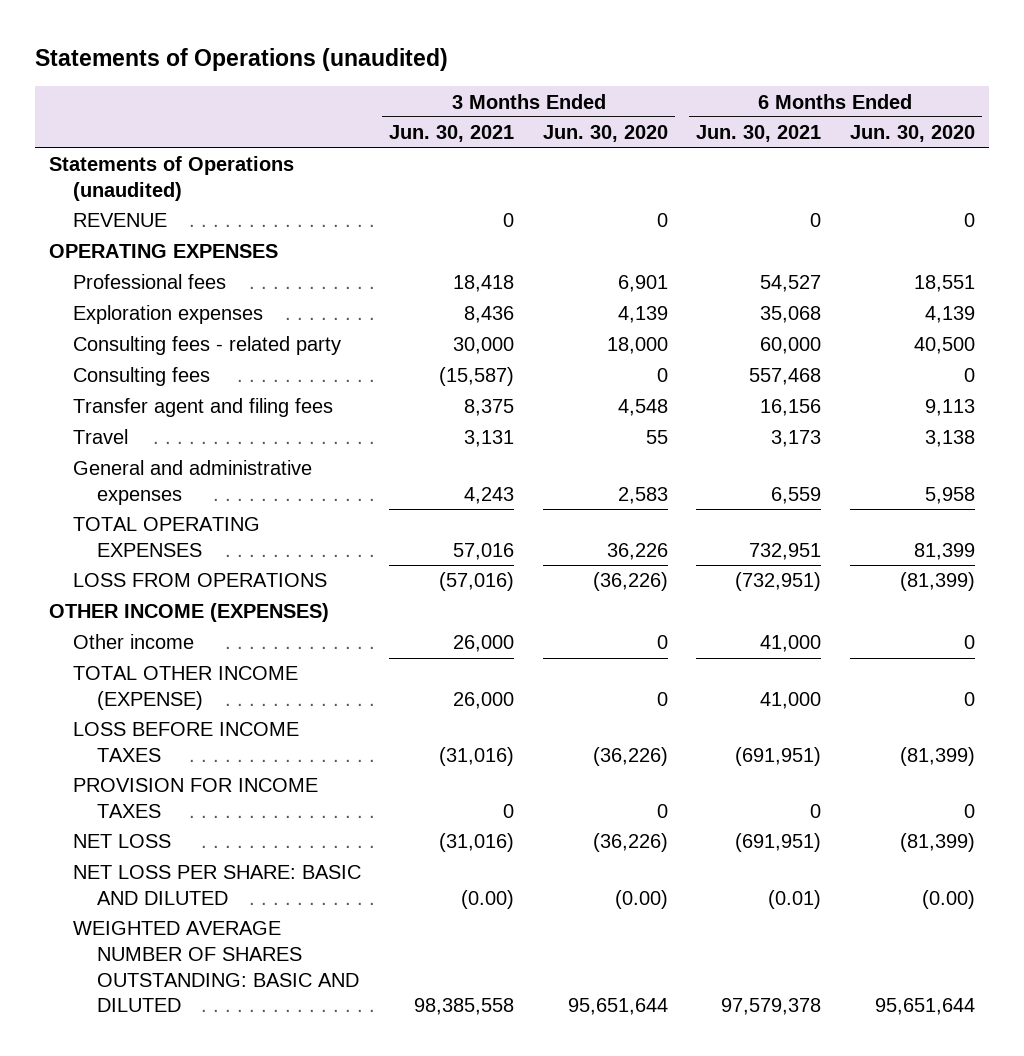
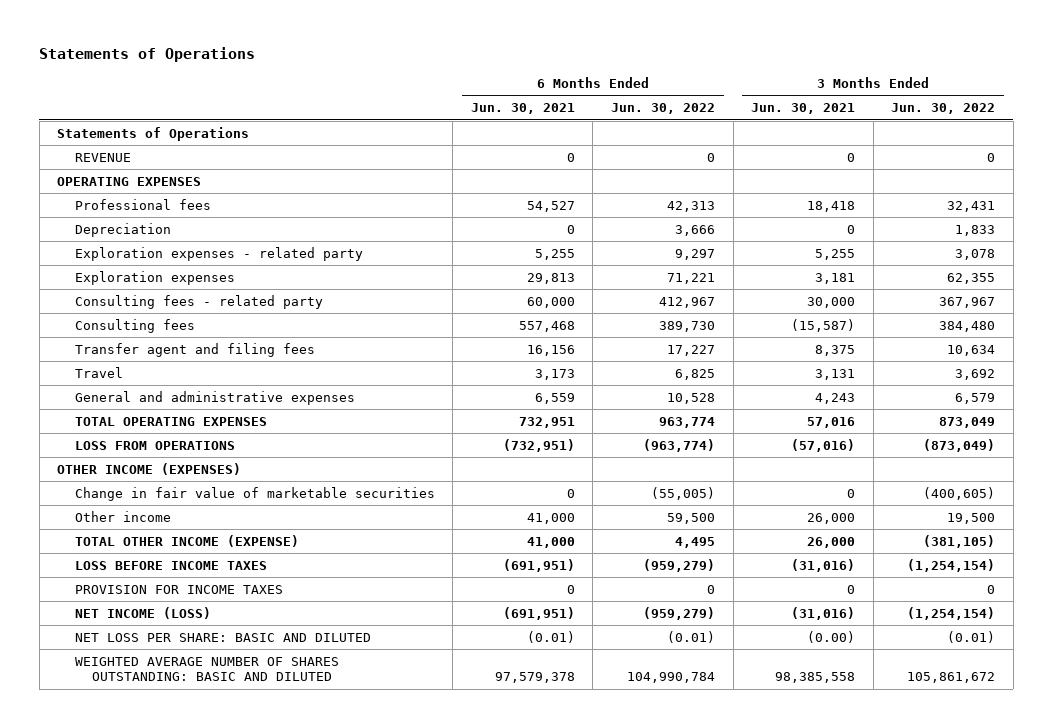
[34,48,448,72] Statements of Operations (unaudited) -> [39,46,256,62] Statements of Operations
[542,125,668,143] Jun. 30, 2020 -> none
[849,125,975,143] Jun. 30, 2020 -> none
none -> [611,103,716,115] Jun. 30, 2022
none -> [891,103,996,115] Jun. 30, 2022
[48,156,294,202] Statements of Operations (unaudited) -> [57,126,250,141] Statements of Operations
none -> [74,222,171,237] Depreciation
none -> [74,246,363,261] Exploration expenses - related party
[464,306,515,324] 8,436 -> [815,272,856,284] 3,181
[760,306,822,324] 35,068 -> [526,272,575,284] 29,813
none -> [74,486,435,501] Change in fair value of marketable securities
[72,834,171,849] NET LOSS -> [74,606,211,619] NET INCOME (LOSS)

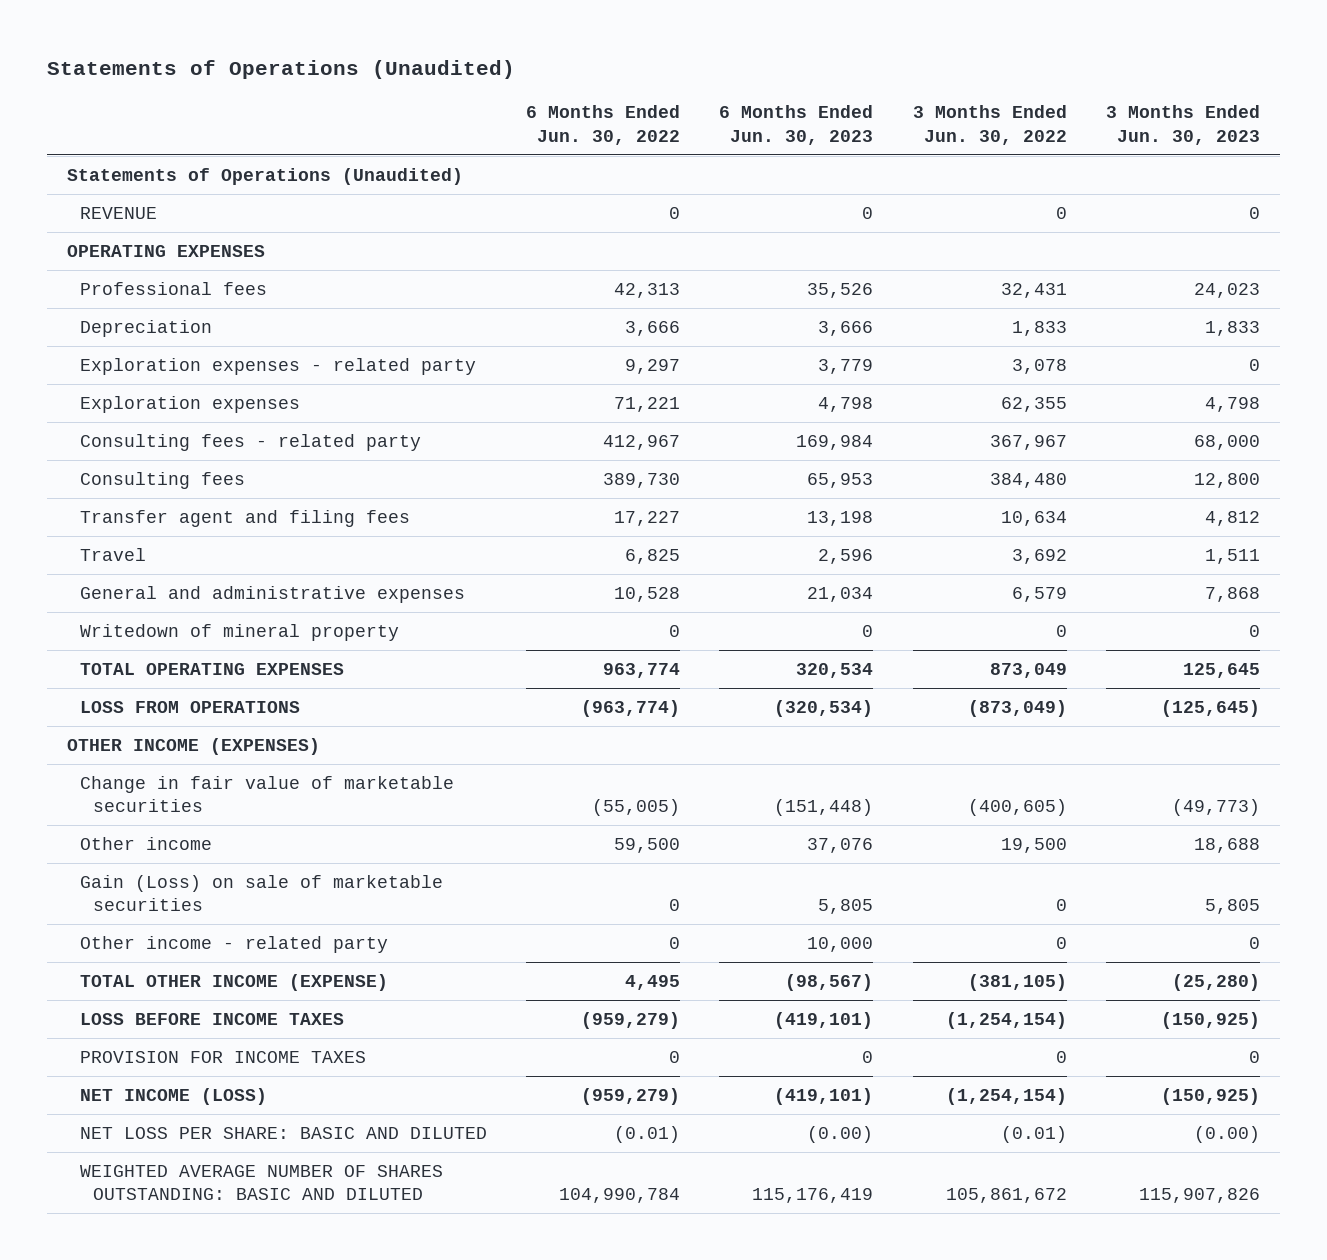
[39,46,256,62] Statements of Operations -> [46,60,515,80] Statements of Operations (Unaudited)
[470,103,575,115] Jun. 30, 2021 -> none
[751,103,856,115] Jun. 30, 2021 -> none
none -> [719,105,874,145] 6 Months Ended Jun. 30, 2023
none -> [1106,105,1261,145] 3 Months Ended Jun. 30, 2023
[57,126,250,141] Statements of Operations -> [66,167,463,185] Statements of Operations (Unaudited)
none -> [79,623,399,641] Writedown of mineral property
none -> [79,874,443,912] Gain (Loss) on sale of marketable securities
none -> [79,935,388,953] Other income - related party

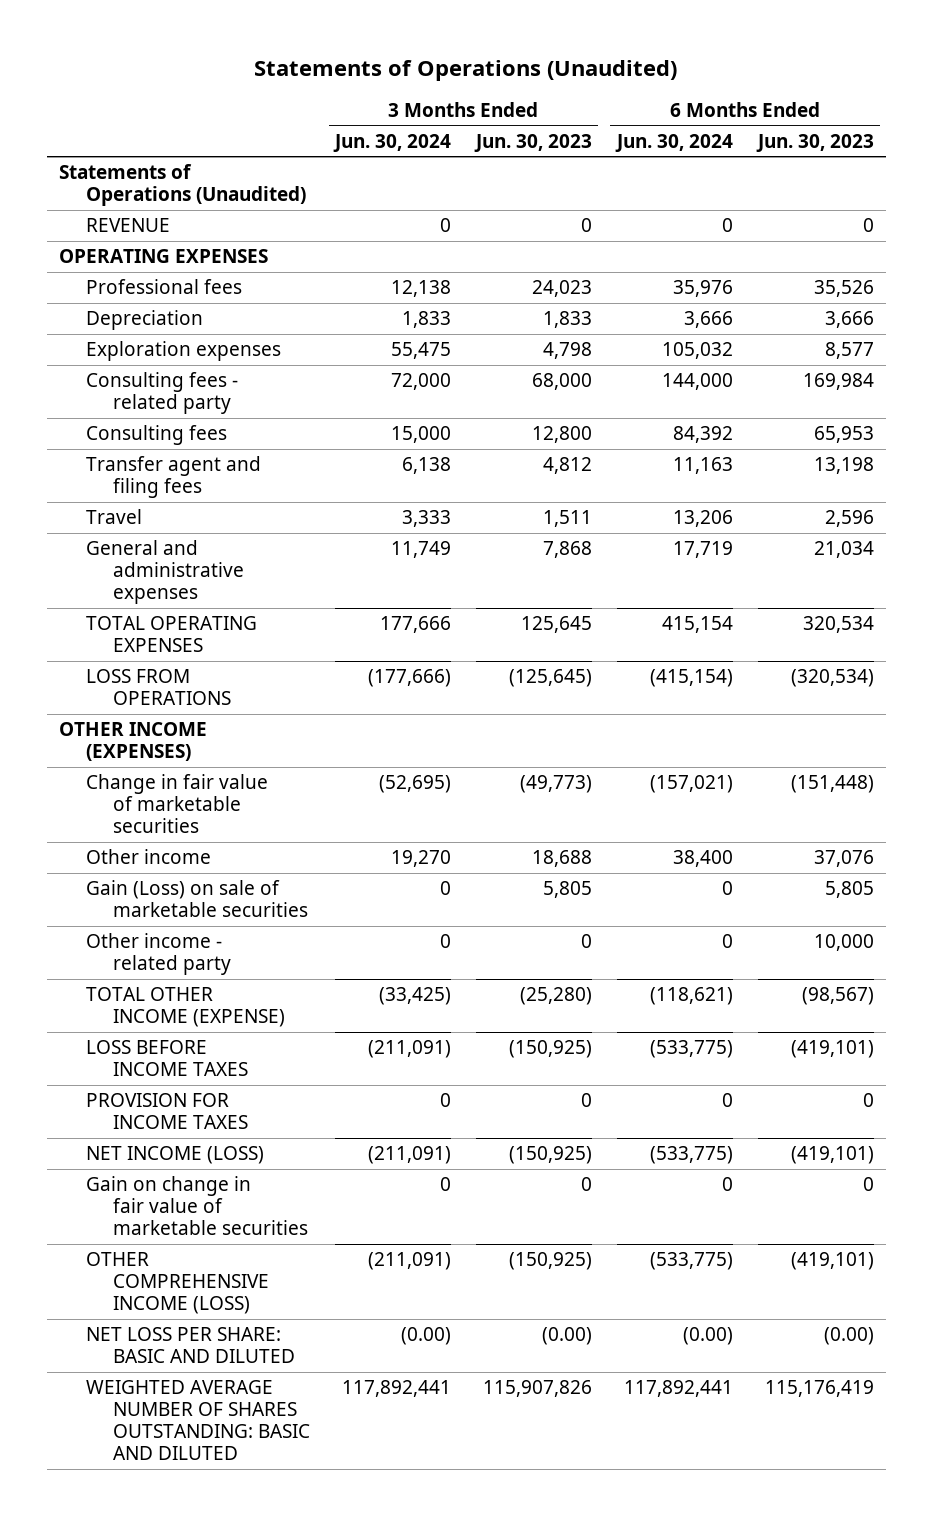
[525,105,680,145] 6 Months Ended Jun. 30, 2022 -> none
[912,105,1067,145] 3 Months Ended Jun. 30, 2022 -> none
none -> [332,133,451,152] Jun. 30, 2024
none -> [614,133,733,152] Jun. 30, 2024
[79,357,476,375] Exploration expenses - related party -> none
[818,396,874,412] 4,798 -> [824,342,874,360] 8,577
[79,623,399,641] Writedown of mineral property -> none
none -> [86,1176,308,1236] Gain on change in fair value of marketable securities
none -> [86,1252,269,1315] OTHER COMPREHENSIVE INCOME (LOSS)

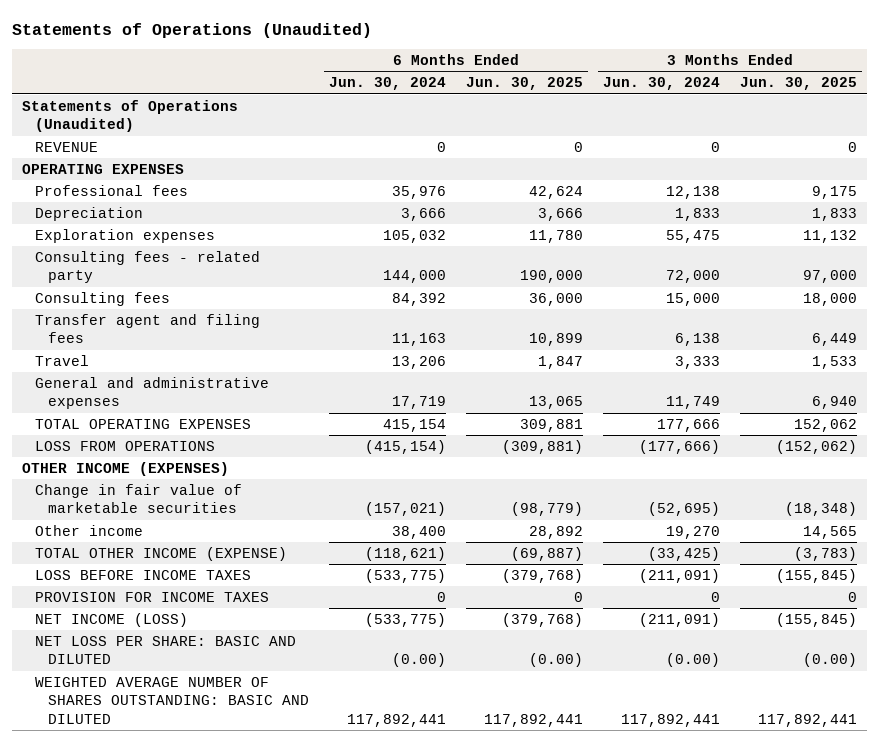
[473,133,592,152] Jun. 30, 2023 -> none
[755,133,874,152] Jun. 30, 2023 -> none
none -> [466,77,584,91] Jun. 30, 2025
none -> [740,77,858,91] Jun. 30, 2025
[86,880,308,918] Gain (Loss) on sale of marketable securities -> none
[86,933,231,976] Other income - related party -> none
[86,1176,308,1236] Gain on change in fair value of marketable securities -> none
[86,1252,269,1315] OTHER COMPREHENSIVE INCOME (LOSS) -> none

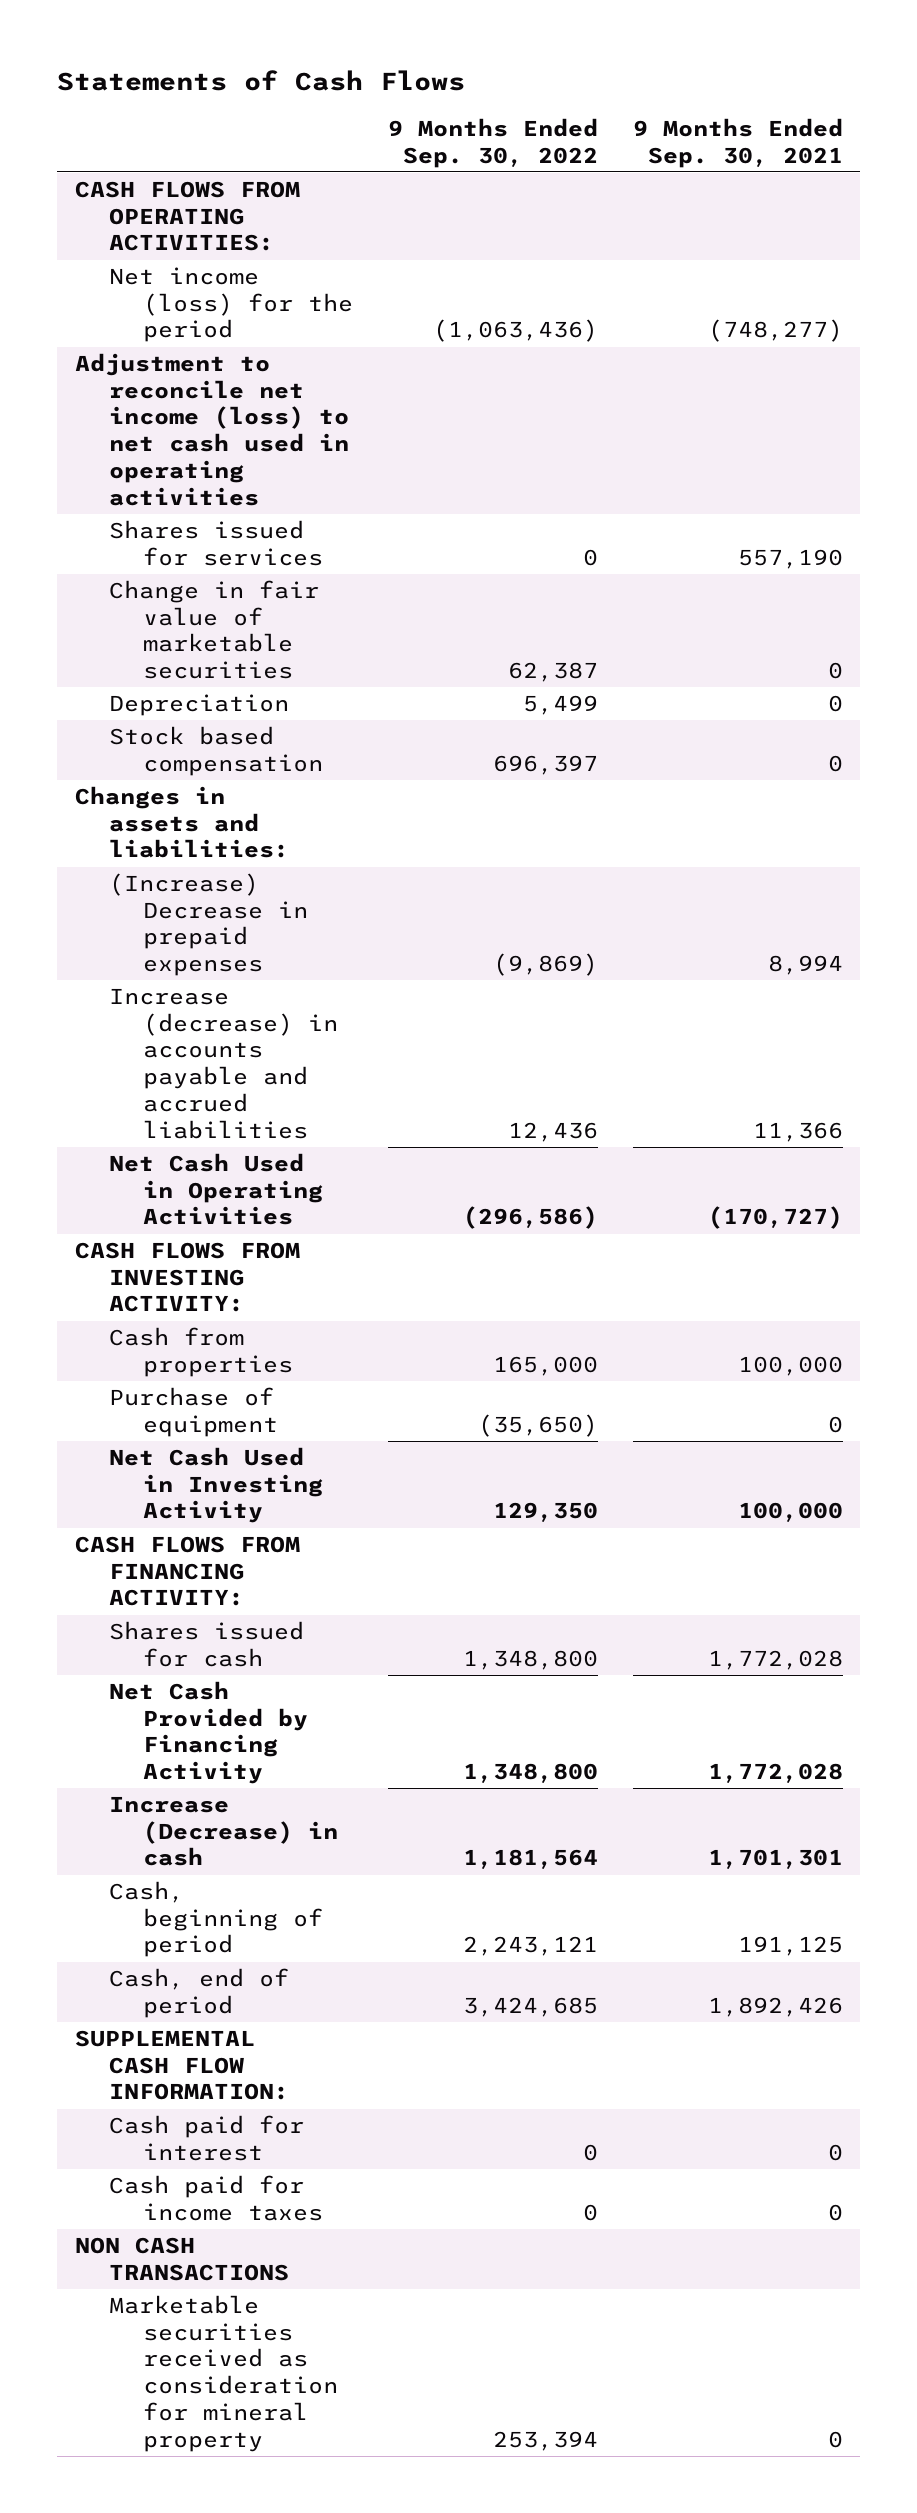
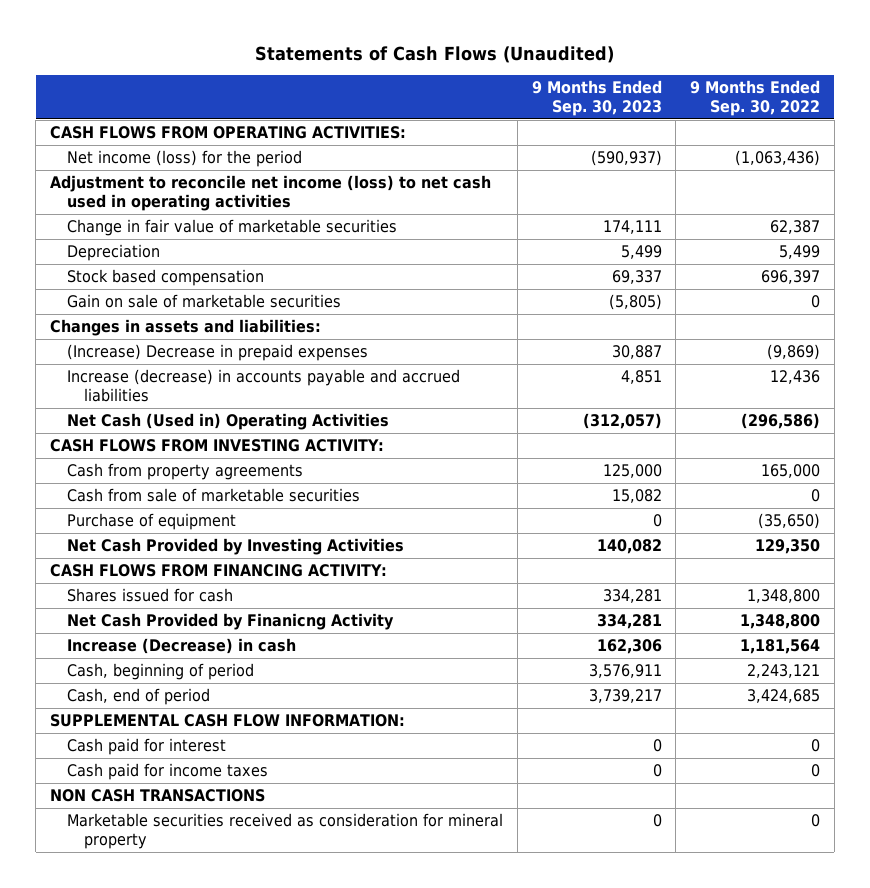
[57,70,466,92] Statements of Cash Flows -> [255,45,615,63] Statements of Cash Flows (Unaudited)
[632,118,843,168] 9 Months Ended Sep. 30, 2021 -> none
none -> [531,80,662,116] 9 Months Ended Sep. 30, 2023
[108,520,323,566] Shares issued for services -> none
none -> [67,294,342,309] Gain on sale of marketable securities
[108,1153,323,1226] Net Cash Used in Operating Activities -> [67,413,390,431] Net Cash (Used in) Operating Activities
[108,1327,293,1377] Cash from properties -> [67,463,304,481] Cash from property agreements
none -> [67,488,361,503] Cash from sale of marketable securities
[108,1447,323,1524] Net Cash Used in Investing Activity -> [67,538,405,556] Net Cash Provided by Investing Activities
[108,1681,308,1785] Net Cash Provided by Financing Activity -> [67,613,395,631] Net Cash Provided by Finanicng Activity
[492,2430,598,2451] 253,394 -> [810,814,820,828] 0

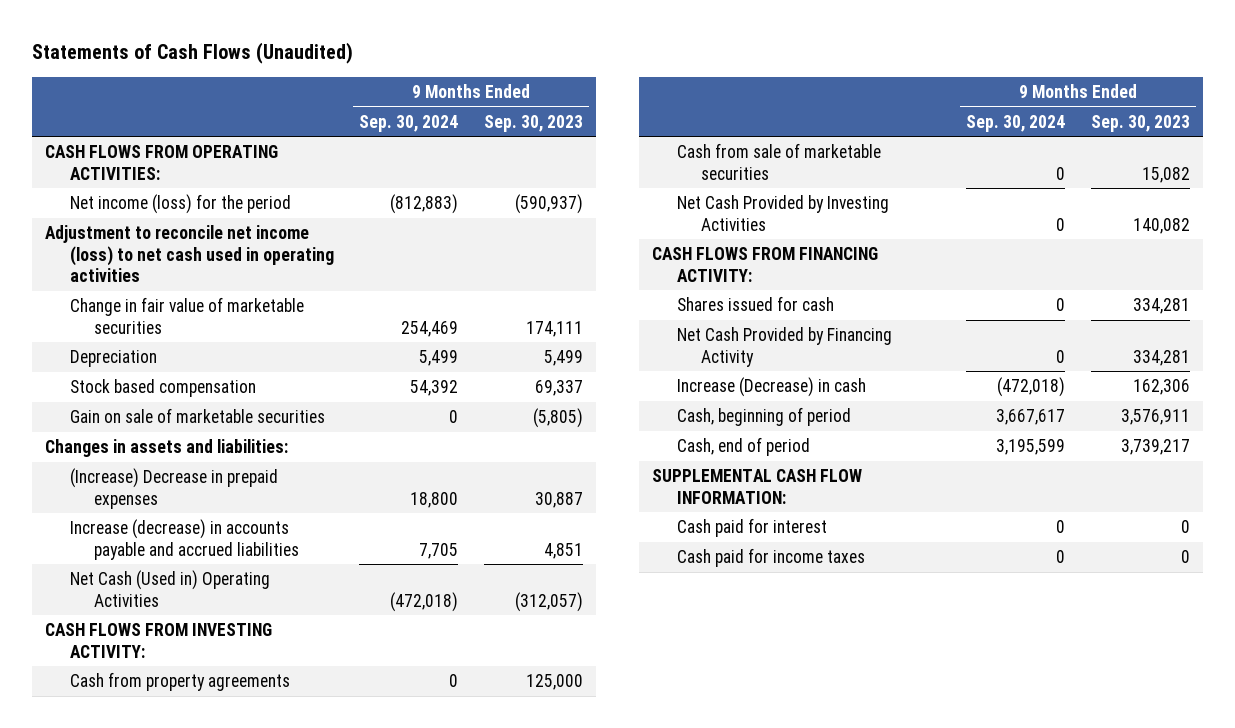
[689,80,820,116] 9 Months Ended Sep. 30, 2022 -> none
none -> [359,114,459,132] Sep. 30, 2024
[67,513,237,531] Purchase of equipment -> none
[67,613,395,631] Net Cash Provided by Finanicng Activity -> [676,327,892,367] Net Cash Provided by Financing Activity
[50,789,266,803] NON CASH TRANSACTIONS -> none
[67,813,504,849] Marketable securities received as consideration for mineral property -> none

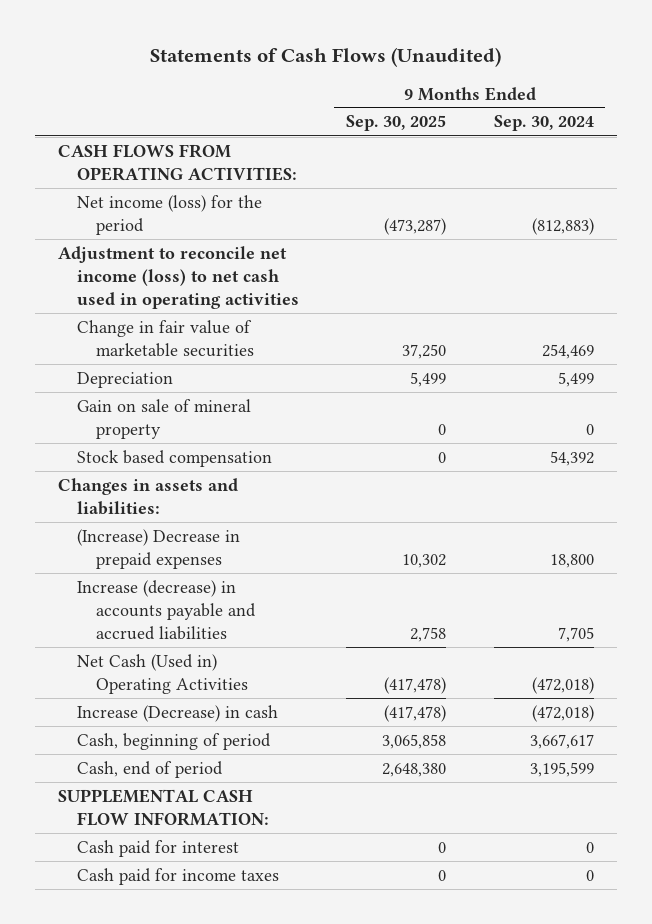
[483,114,583,132] Sep. 30, 2023 -> none
none -> [346,115,447,132] Sep. 30, 2025
none -> [77,398,252,439] Gain on sale of mineral property
[69,408,325,424] Gain on sale of marketable securities -> none
[45,623,273,658] CASH FLOWS FROM INVESTING ACTIVITY: -> none
[69,672,290,692] Cash from property agreements -> none
[676,143,881,180] Cash from sale of marketable securities -> none
[676,195,889,231] Net Cash Provided by Investing Activities -> none
[652,247,879,282] CASH FLOWS FROM FINANCING ACTIVITY: -> none
[676,296,834,312] Shares issued for cash -> none
[676,327,892,367] Net Cash Provided by Financing Activity -> none

